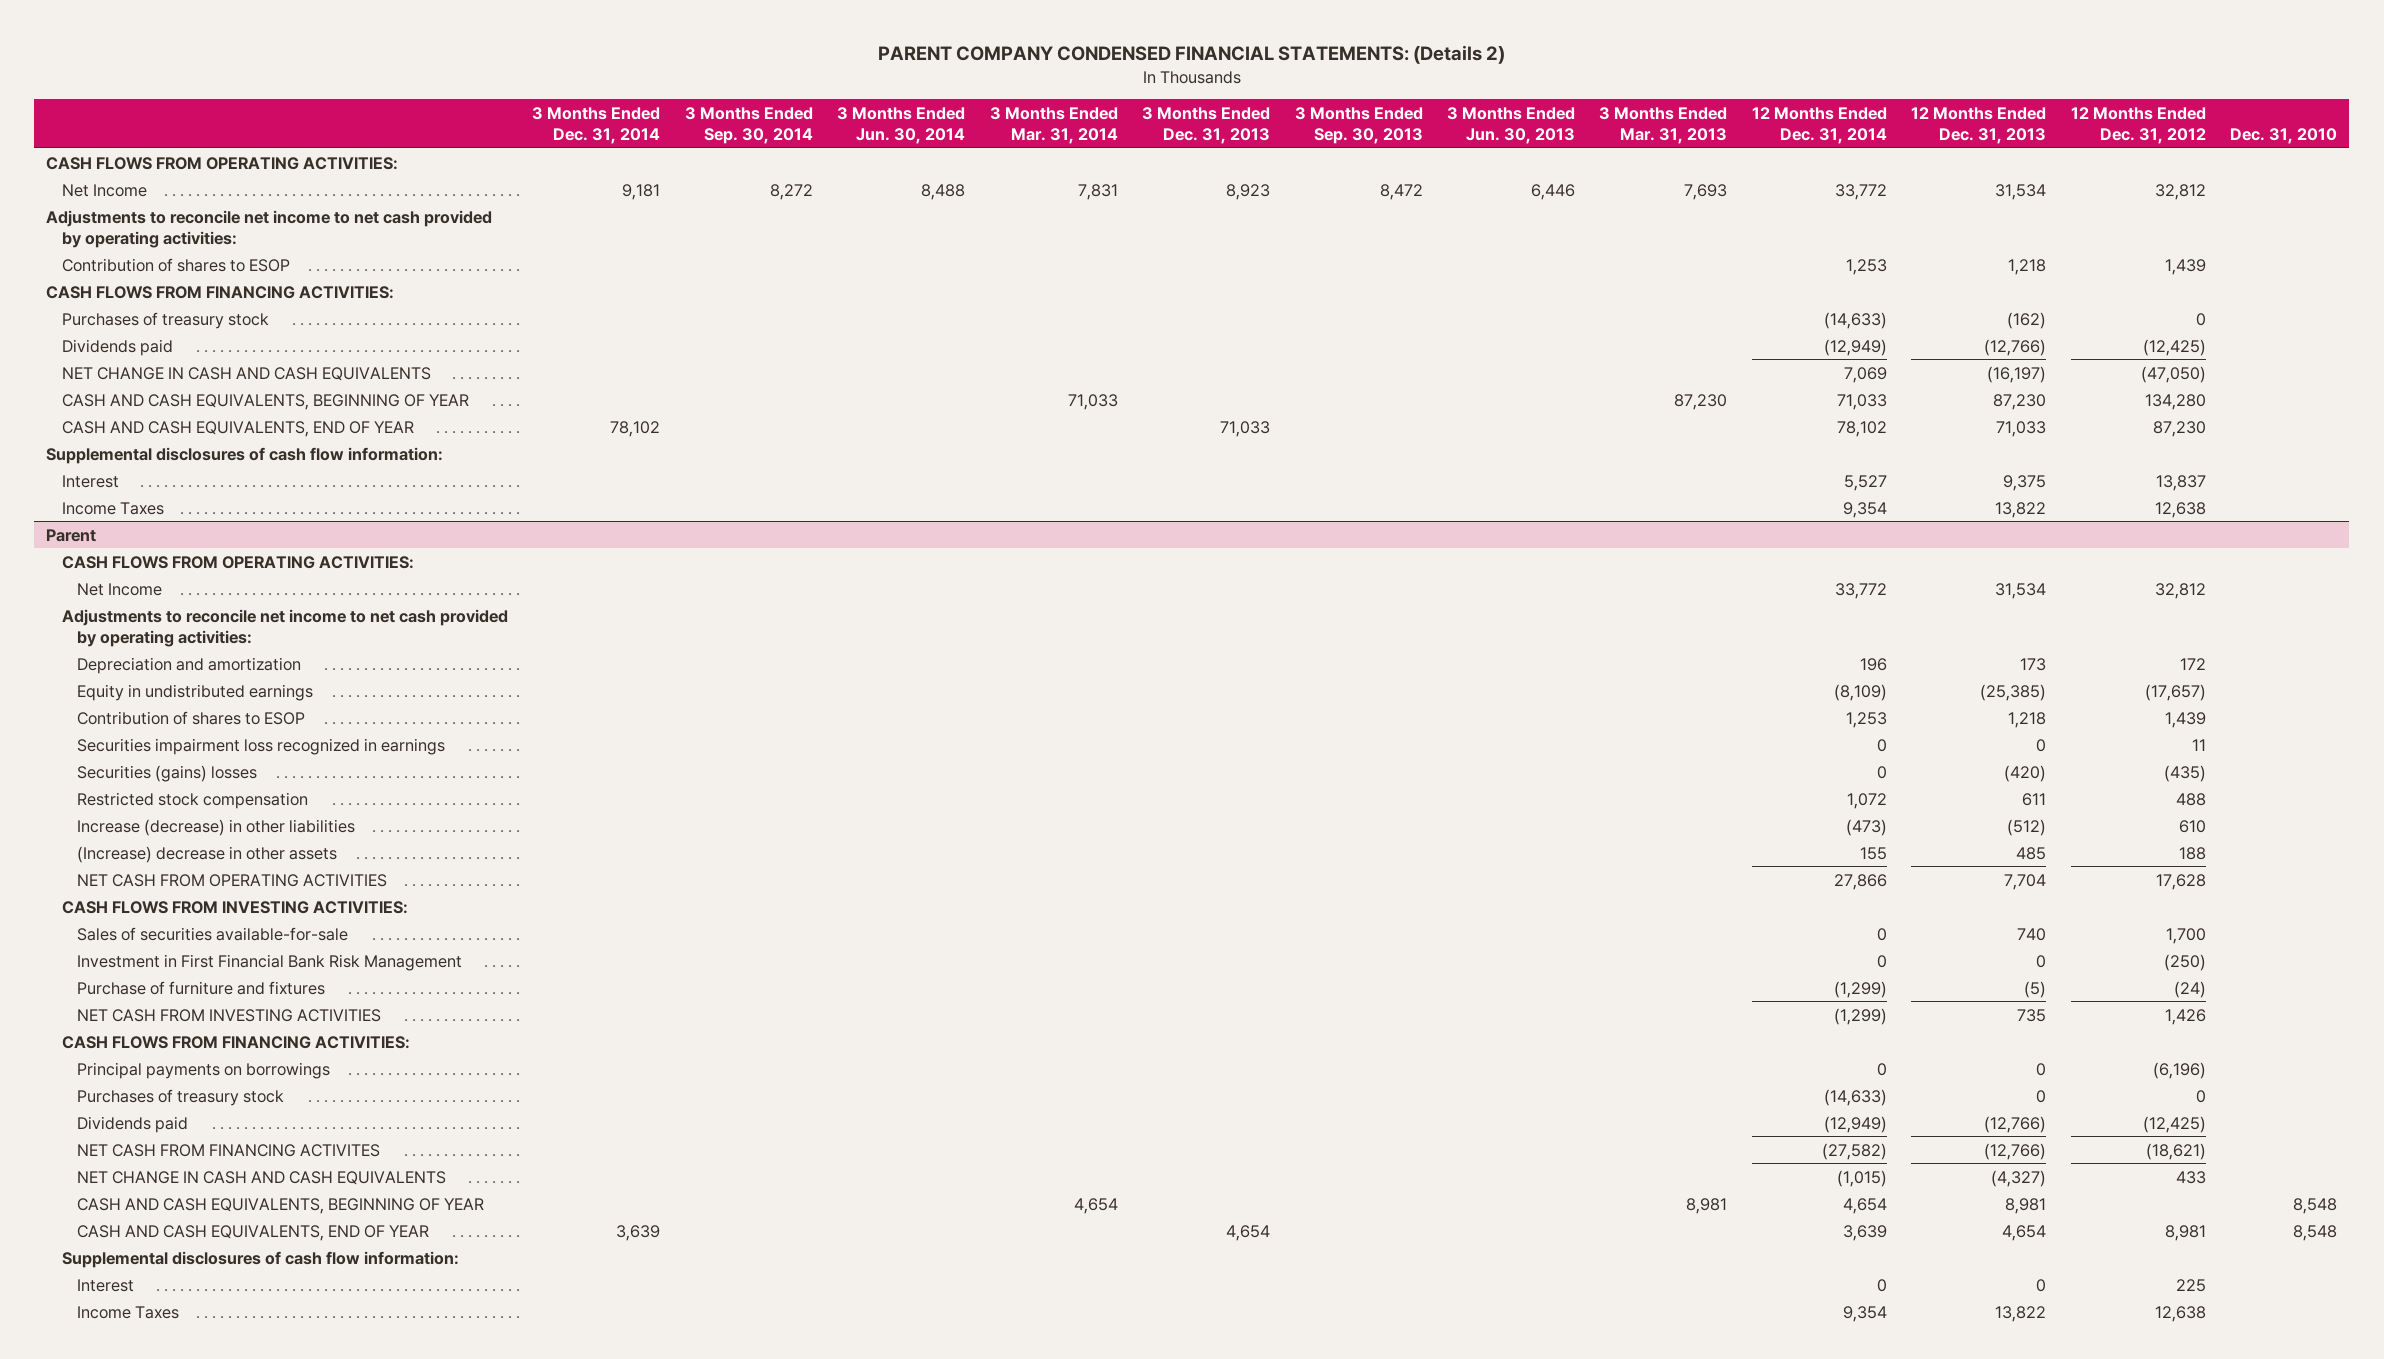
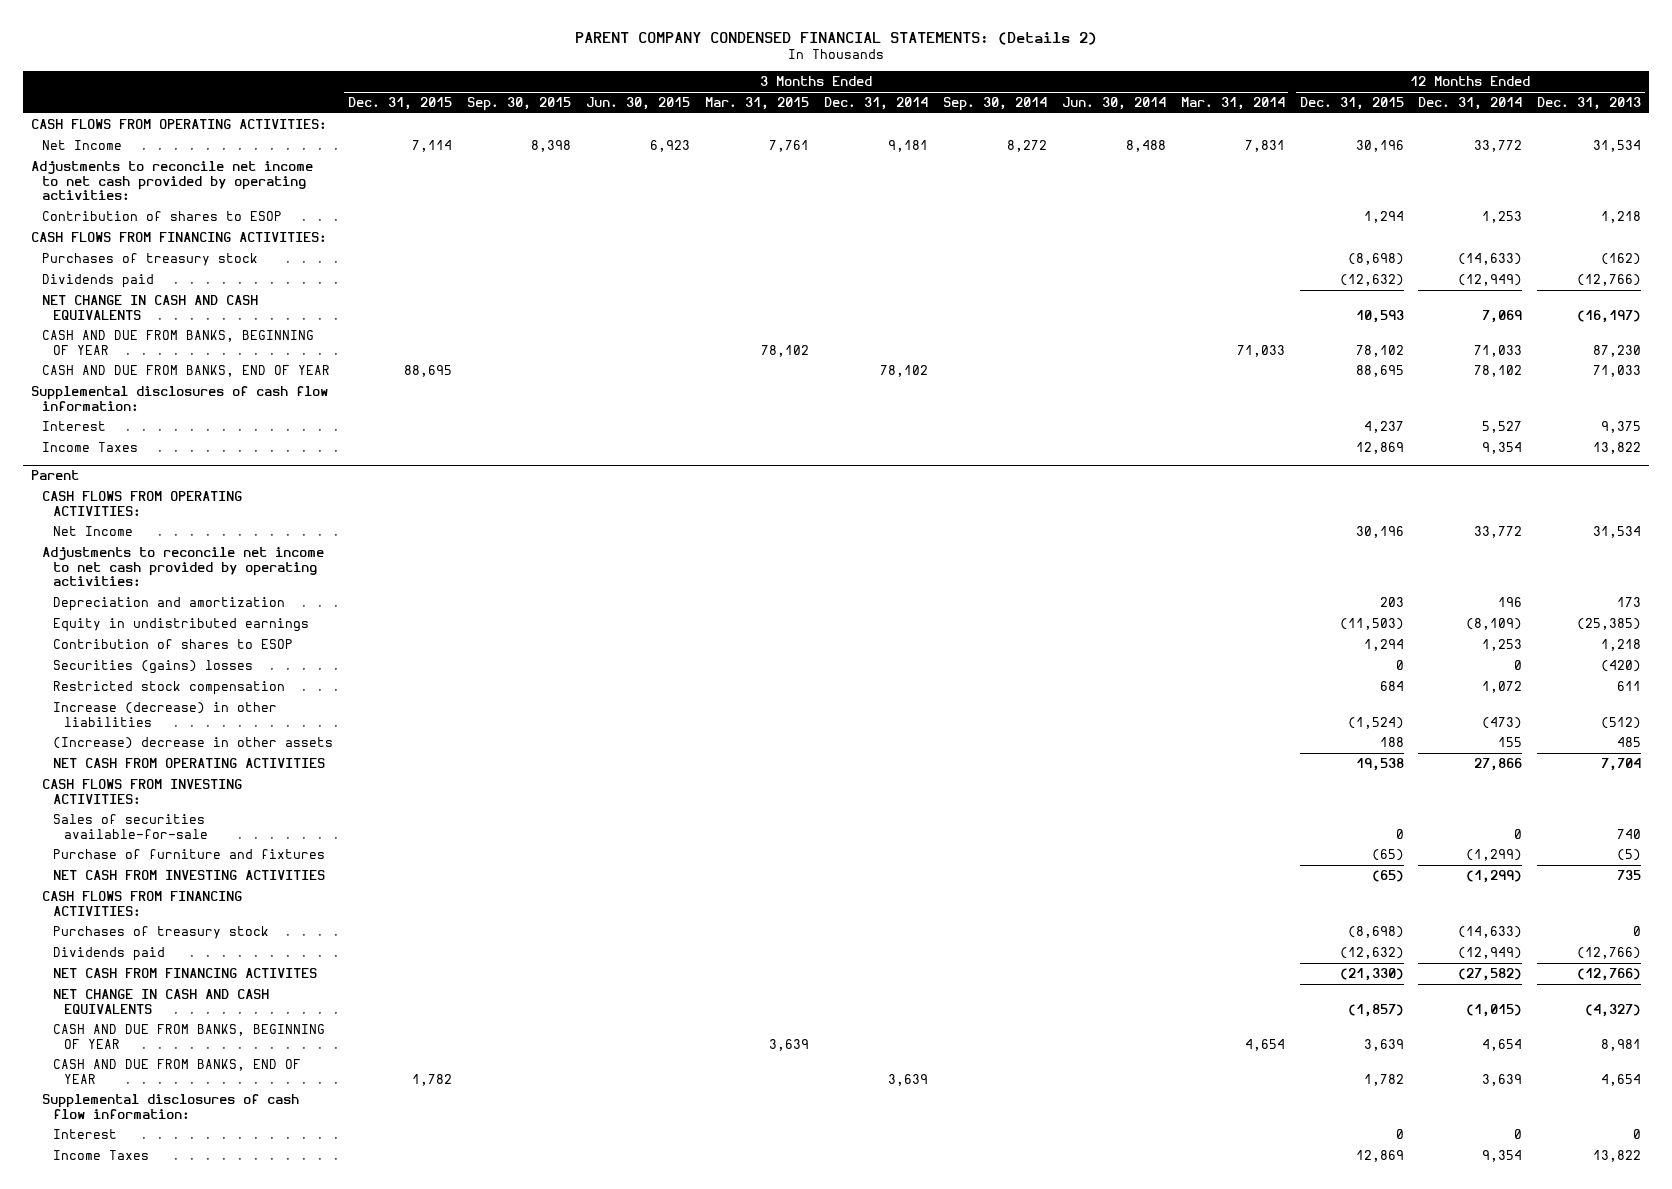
[1142,106,1271,145] 3 Months Ended Dec. 31, 2013 -> none
[1294,106,1423,145] 3 Months Ended Sep. 30, 2013 -> none
[1446,106,1575,145] 3 Months Ended Jun. 30, 2013 -> none
[1599,106,1728,145] 3 Months Ended Mar. 31, 2013 -> none
[2070,106,2206,145] 12 Months Ended Dec. 31, 2012 -> none
[2230,128,2338,145] Dec. 31, 2010 -> none
none -> [347,97,452,111] Dec. 31, 2015
none -> [466,97,571,112] Sep. 30, 2015
none -> [585,97,690,111] Jun. 30, 2015
none -> [704,97,809,111] Mar. 31, 2015
none -> [1299,97,1404,111] Dec. 31, 2015
[61,393,469,410] CASH AND CASH EQUIVALENTS, BEGINNING OF YEAR -> [41,329,314,355] CASH AND DUE FROM BANKS, BEGINNING OF YEAR
[61,420,414,437] CASH AND CASH EQUIVALENTS, END OF YEAR -> [41,364,330,377] CASH AND DUE FROM BANKS, END OF YEAR
[77,737,446,755] Securities impairment loss recognized in earnings -> none
[77,953,463,971] Investment in First Financial Bank Risk Management -> none
[77,1061,331,1079] Principal payments on borrowings -> none
[77,1197,485,1214] CASH AND CASH EQUIVALENTS, BEGINNING OF YEAR -> [52,1023,325,1049] CASH AND DUE FROM BANKS, BEGINNING OF YEAR
[77,1224,430,1241] CASH AND CASH EQUIVALENTS, END OF YEAR -> [52,1058,301,1084] CASH AND DUE FROM BANKS, END OF YEAR

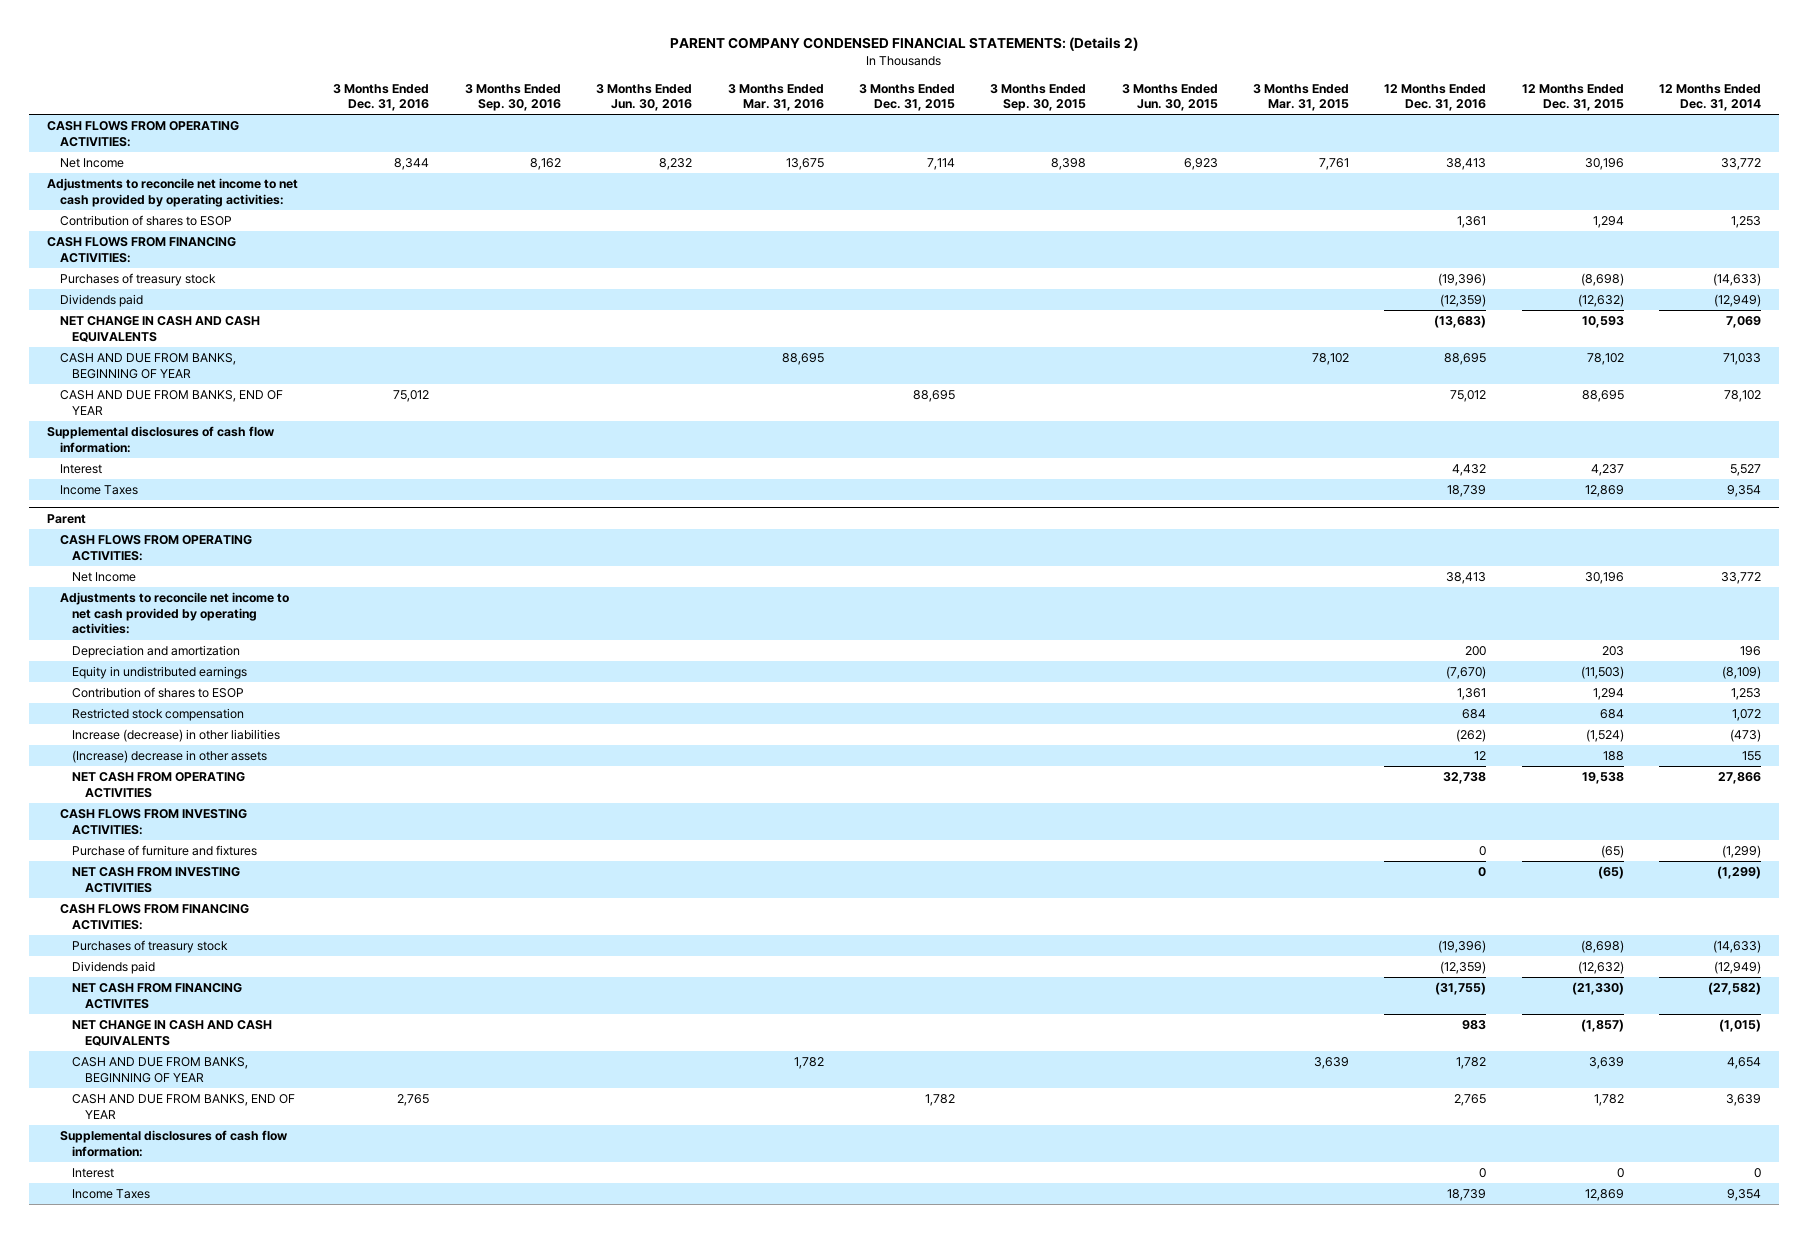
[823,97,928,111] Dec. 31, 2014 -> none
[942,97,1047,112] Sep. 30, 2014 -> none
[1061,97,1166,111] Jun. 30, 2014 -> none
[1180,97,1285,111] Mar. 31, 2014 -> none
[1537,97,1642,111] Dec. 31, 2013 -> none
none -> [333,83,430,112] 3 Months Ended Dec. 31, 2016
none -> [464,83,561,112] 3 Months Ended Sep. 30, 2016
none -> [596,83,693,112] 3 Months Ended Jun. 30, 2016
none -> [727,83,824,112] 3 Months Ended Mar. 31, 2016
none -> [1384,83,1487,112] 12 Months Ended Dec. 31, 2016
[52,659,253,674] Securities (gains) losses -> none
[52,813,208,839] Sales of securities available-for-sale -> none

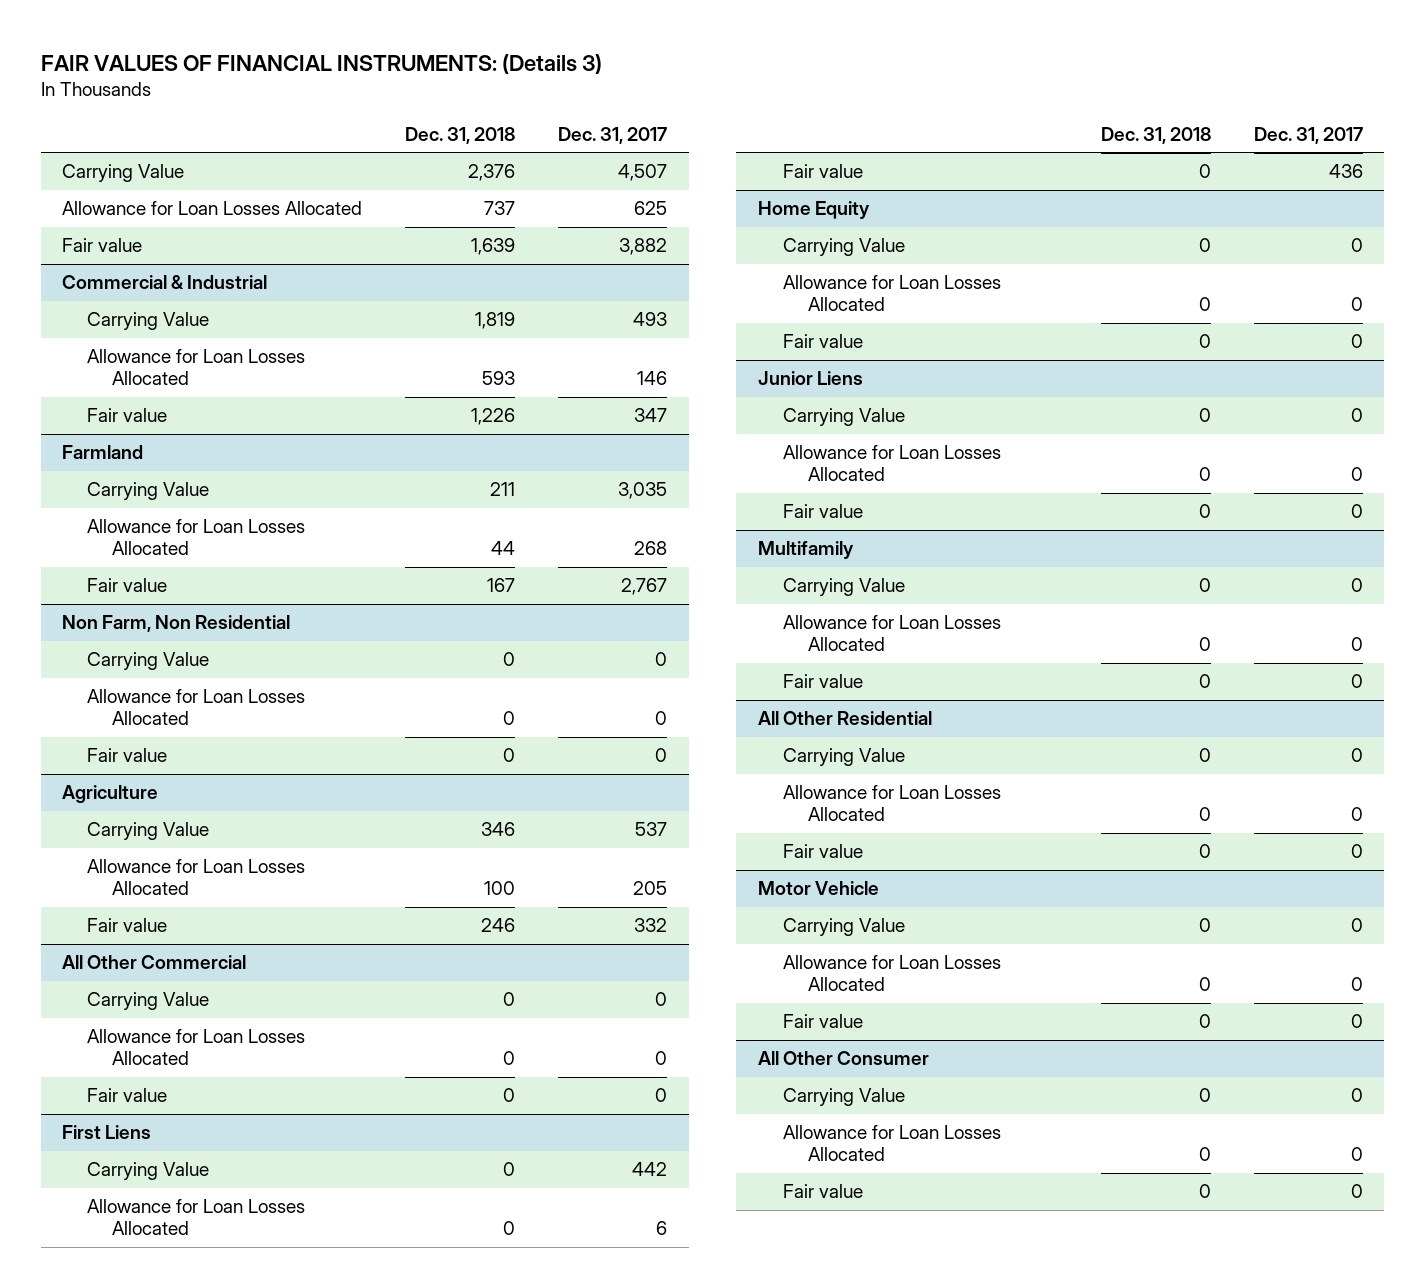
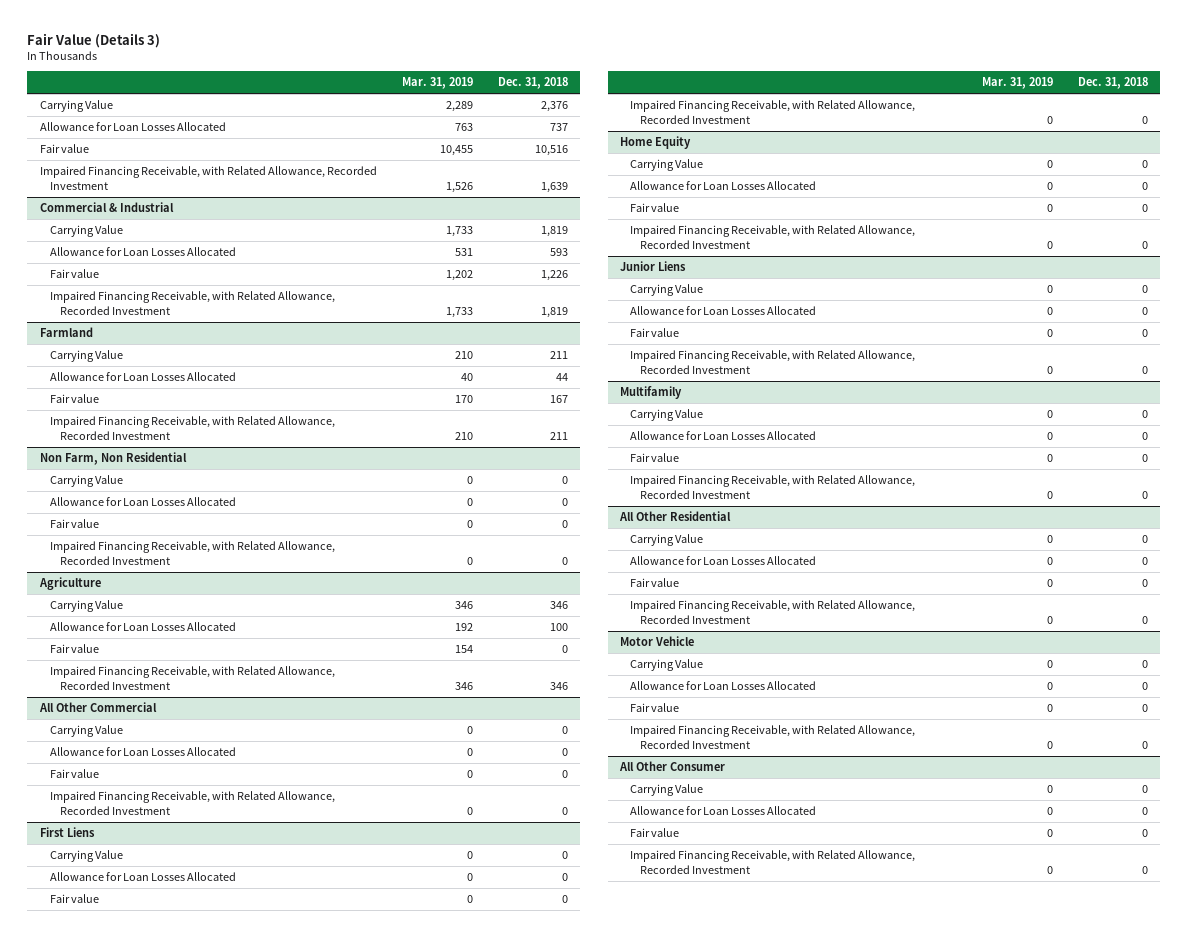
[40,53,602,74] FAIR VALUES OF FINANCIAL INSTRUMENTS: (Details 3) -> [27,32,161,48] Fair Value (Details 3)
[558,126,668,144] Dec. 31, 2017 -> none
none -> [401,77,473,90] Mar. 31, 2019
[471,238,516,256] 1,639 -> [534,145,568,157] 10,516
none -> [39,166,377,190] Impaired Financing Receivable, with Related Allowance, Recorded Investment
none -> [49,291,335,315] Impaired Financing Receivable, with Related Allowance, Recorded Investment
none -> [49,416,335,440] Impaired Financing Receivable, with Related Allowance, Recorded Investment
none -> [49,541,335,565] Impaired Financing Receivable, with Related Allowance, Recorded Investment
[481,918,516,933] 246 -> [561,645,568,654] 0
none -> [49,666,335,690] Impaired Financing Receivable, with Related Allowance, Recorded Investment
none -> [49,791,335,815] Impaired Financing Receivable, with Related Allowance, Recorded Investment
none -> [630,100,916,124] Impaired Financing Receivable, with Related Allowance, Recorded Investment
none -> [630,225,916,249] Impaired Financing Receivable, with Related Allowance, Recorded Investment
none -> [630,350,916,374] Impaired Financing Receivable, with Related Allowance, Recorded Investment
none -> [630,475,916,499] Impaired Financing Receivable, with Related Allowance, Recorded Investment
none -> [630,600,916,624] Impaired Financing Receivable, with Related Allowance, Recorded Investment
none -> [630,725,916,749] Impaired Financing Receivable, with Related Allowance, Recorded Investment
none -> [630,850,916,874] Impaired Financing Receivable, with Related Allowance, Recorded Investment

